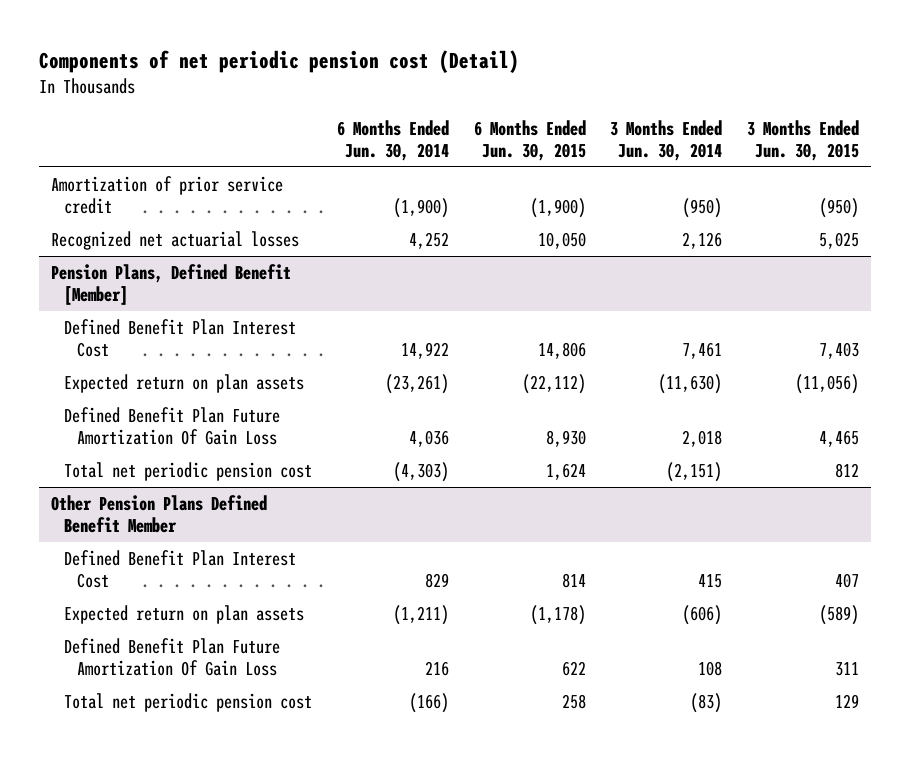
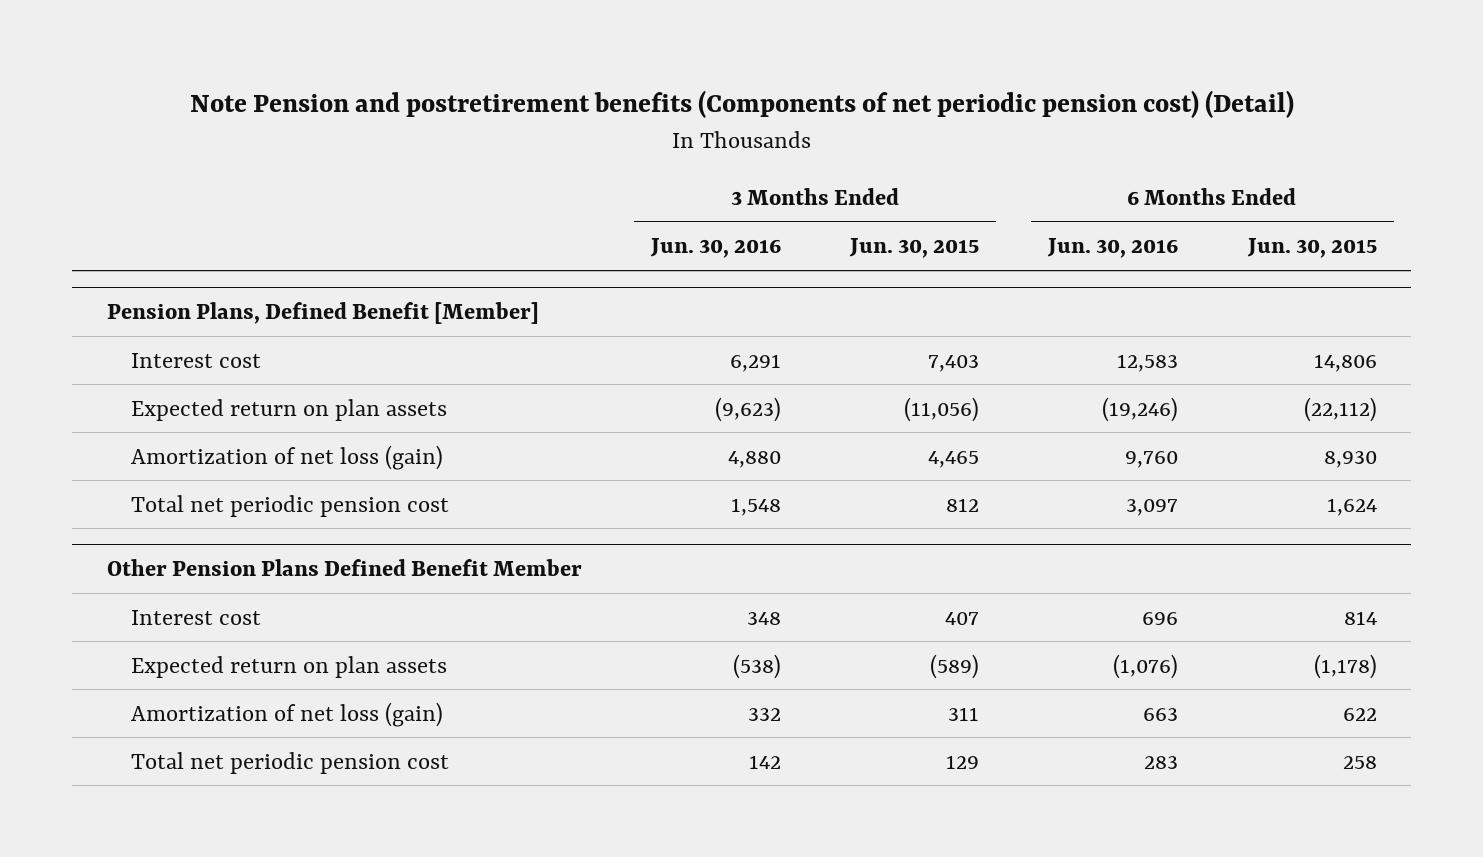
[38,49,519,73] Components of net periodic pension cost (Detail) -> [189,90,1294,119] Note Pension and postretirement benefits (Components of net periodic pension cost) (Detail)
[336,119,449,162] 6 Months Ended Jun. 30, 2014 -> none
[610,119,723,162] 3 Months Ended Jun. 30, 2014 -> none
none -> [649,238,781,259] Jun. 30, 2016
none -> [1047,238,1179,259] Jun. 30, 2016
[51,175,284,215] Amortization of prior service credit -> none
[51,230,300,250] Recognized net actuarial losses -> none
[64,318,297,358] Defined Benefit Plan Interest Cost -> [131,352,262,368] Interest cost
[64,406,281,446] Defined Benefit Plan Future Amortization Of Gain Loss -> [131,444,444,470] Amortization of net loss (gain)
[64,549,297,589] Defined Benefit Plan Interest Cost -> [131,609,262,625] Interest cost
[64,637,281,677] Defined Benefit Plan Future Amortization Of Gain Loss -> [131,701,444,727] Amortization of net loss (gain)

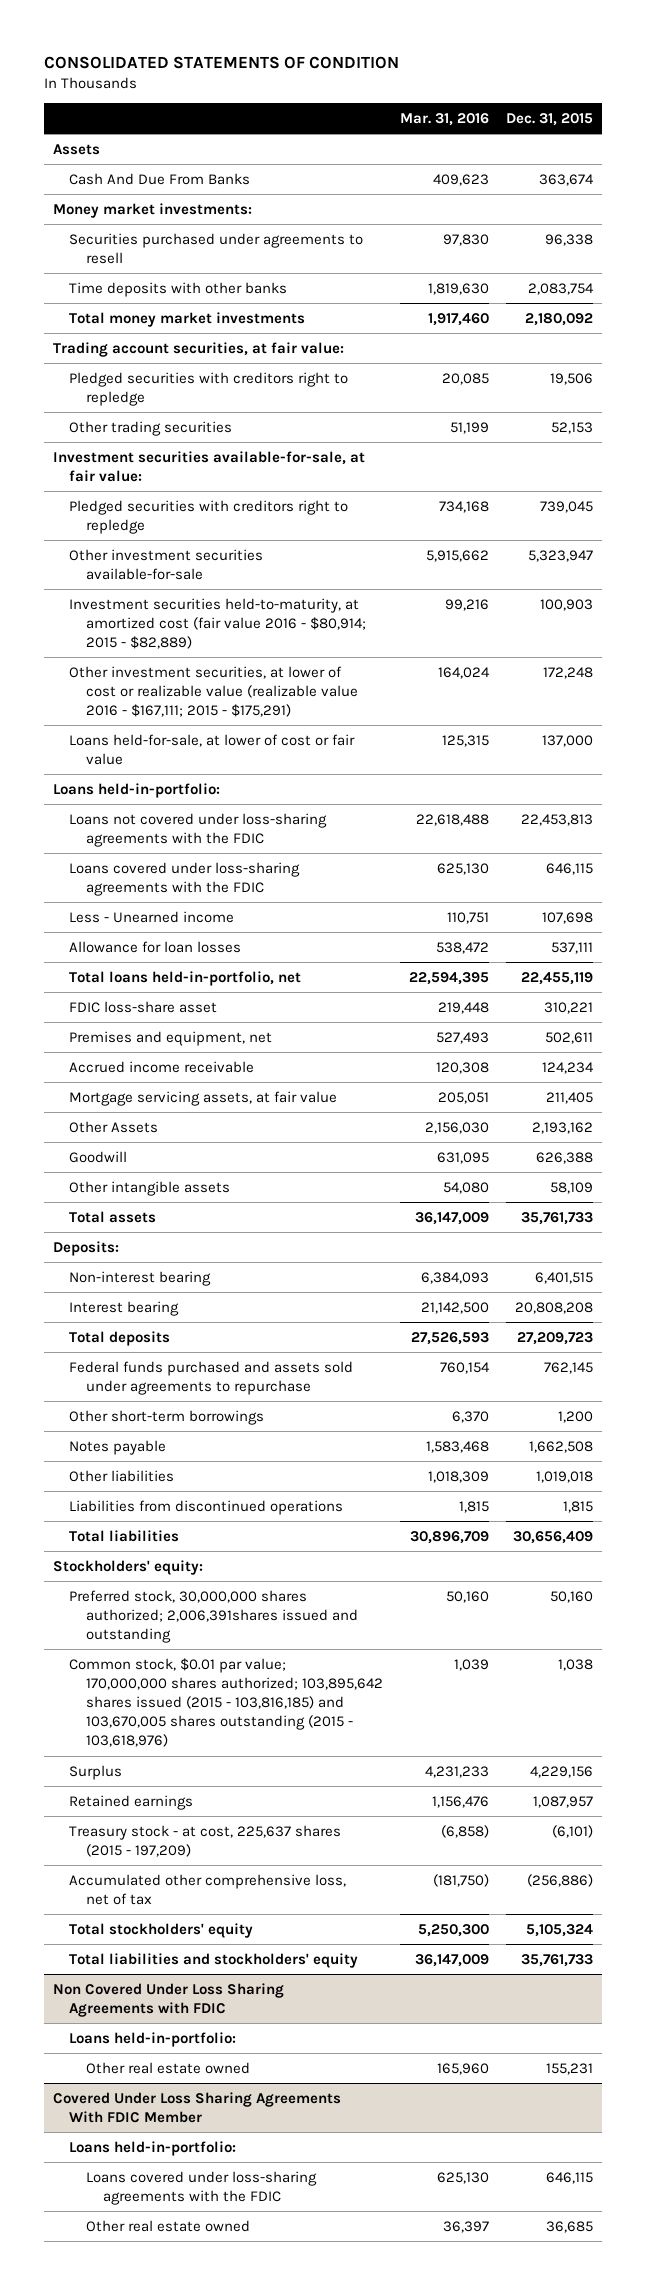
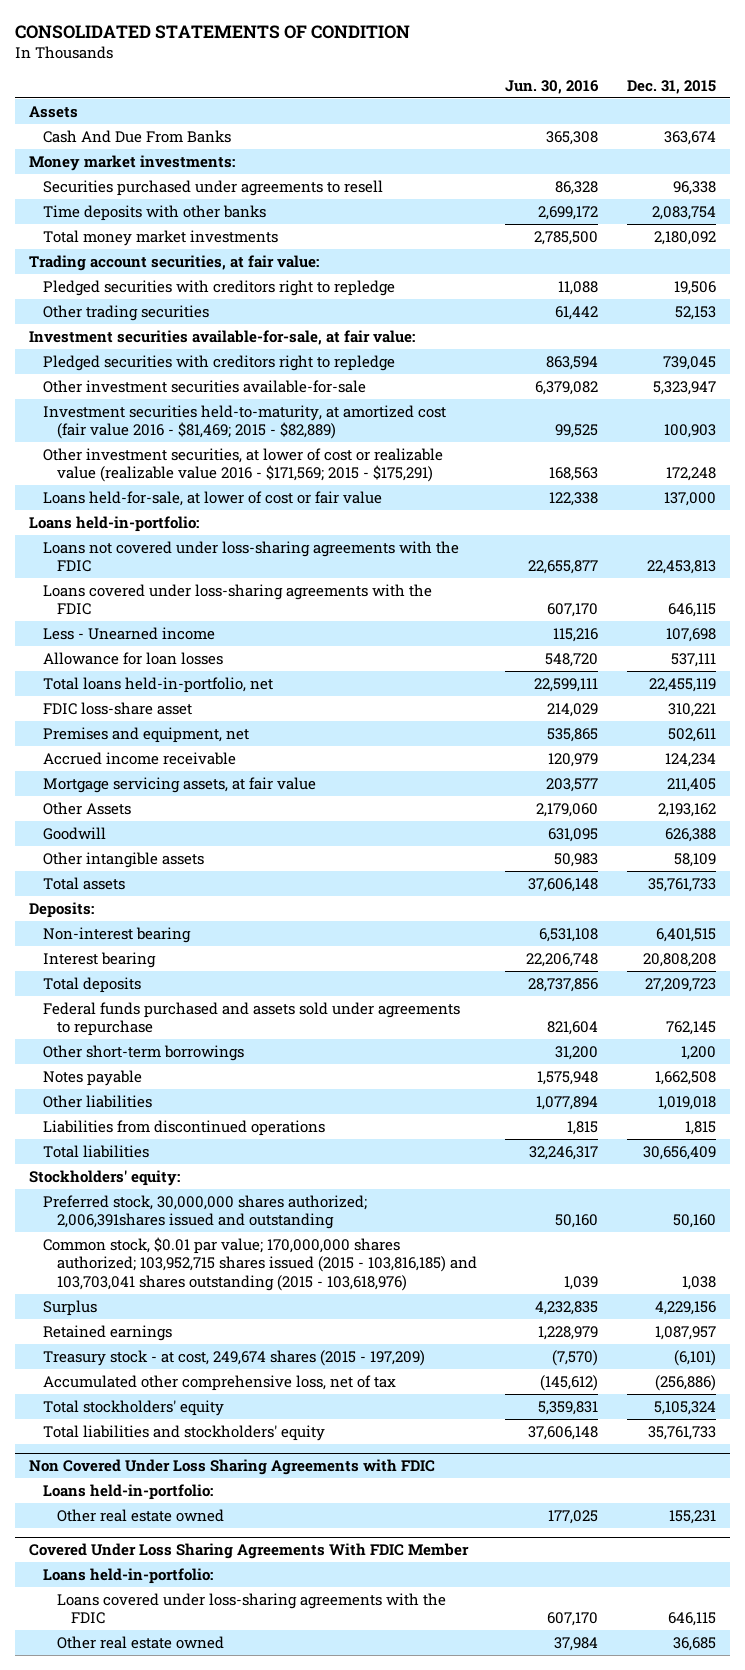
[400,112,490,126] Mar. 31, 2016 -> none
none -> [505,80,600,95] Jun. 30, 2016
[69,597,366,650] Investment securities held-to-maturity, at amortized cost (fair value 2016 - $80,914; 2015 - $82,889) -> [42,404,446,440] Investment securities held-to-maturity, at amortized cost (fair value 2016 - $81,469; 2015 - $82,889)
[69,665,358,718] Other investment securities, at lower of cost or realizable value (realizable value 2016 - $167,111; 2015 - $175,291) -> [42,447,443,483] Other investment securities, at lower of cost or realizable value (realizable value 2016 - $171,569; 2015 - $175,291)
[69,1657,383,1748] Common stock, $0.01 par value; 170,000,000 shares authorized; 103,895,642 shares issued (2015 - 103,816,185) and 103,670,005 shares outstanding (2015 - 103,618,976) -> [42,1236,477,1291] Common stock, $0.01 par value; 170,000,000 shares authorized; 103,952,715 shares issued (2015 - 103,816,185) and 103,703,041 shares outstanding (2015 - 103,618,976)
[69,1824,342,1857] Treasury stock - at cost, 225,637 shares (2015 - 197,209) -> [42,1349,425,1366] Treasury stock - at cost, 249,674 shares (2015 - 197,209)

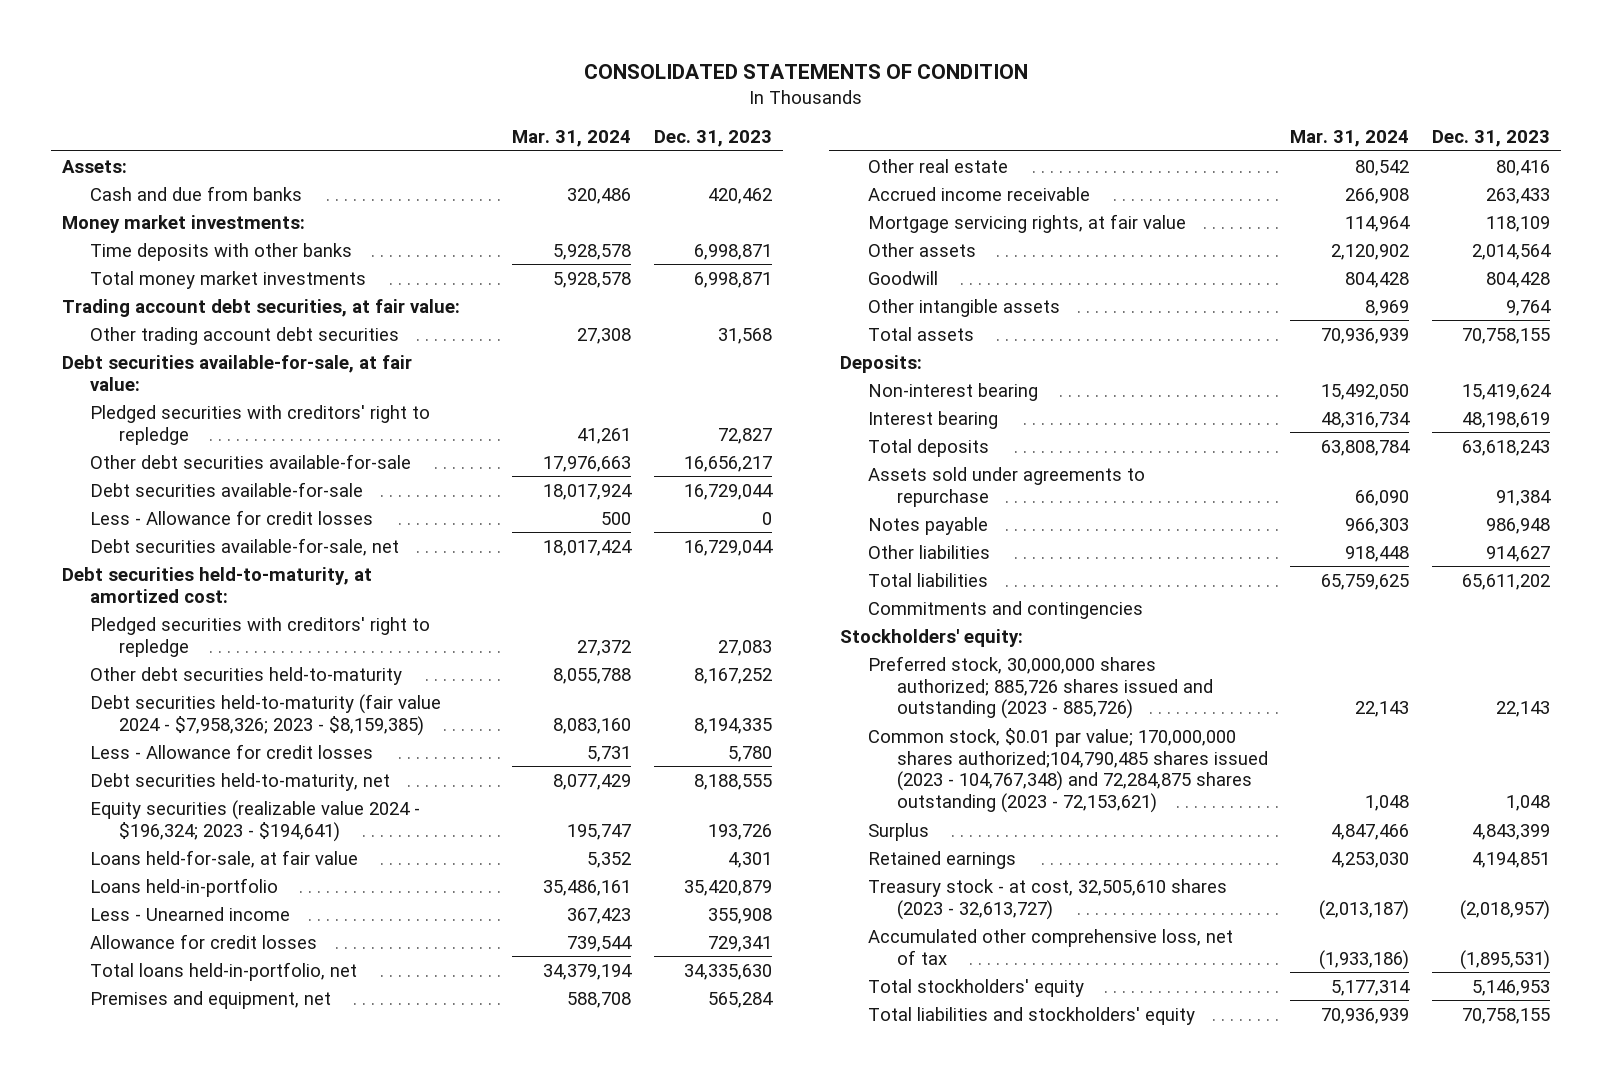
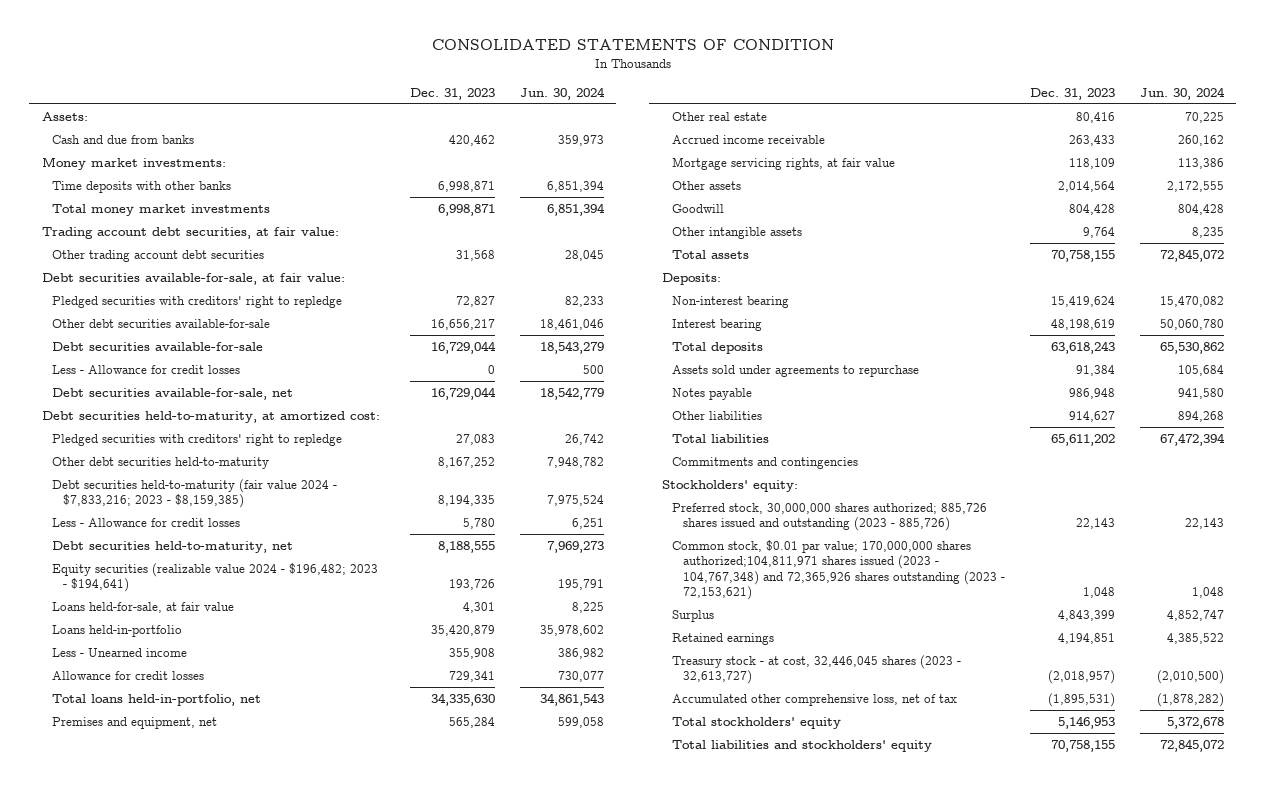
[512,130,632,148] Mar. 31, 2024 -> none
none -> [519,86,605,100] Jun. 30, 2024
[90,693,442,736] Debt securities held-to-maturity (fair value 2024 - $7,958,326; 2023 - $8,159,385) -> [52,478,338,509] Debt securities held-to-maturity (fair value 2024 - $7,833,216; 2023 - $8,159,385)
[90,799,421,842] Equity securities (realizable value 2024 - $196,324; 2023 - $194,641) -> [52,562,379,593] Equity securities (realizable value 2024 - $196,482; 2023 - $194,641)
[868,727,1268,814] Common stock, $0.01 par value; 170,000,000 shares authorized;104,790,485 shares issued (2023 - 104,767,348) and 72,284,875 shares outstanding (2023 - 72,153,621) -> [672,539,1005,601] Common stock, $0.01 par value; 170,000,000 shares authorized;104,811,971 shares issued (2023 - 104,767,348) and 72,365,926 shares outstanding (2023 - 72,153,621)
[868,878,1228,920] Treasury stock - at cost, 32,505,610 shares (2023 - 32,613,727) -> [672,654,962,685] Treasury stock - at cost, 32,446,045 shares (2023 - 32,613,727)

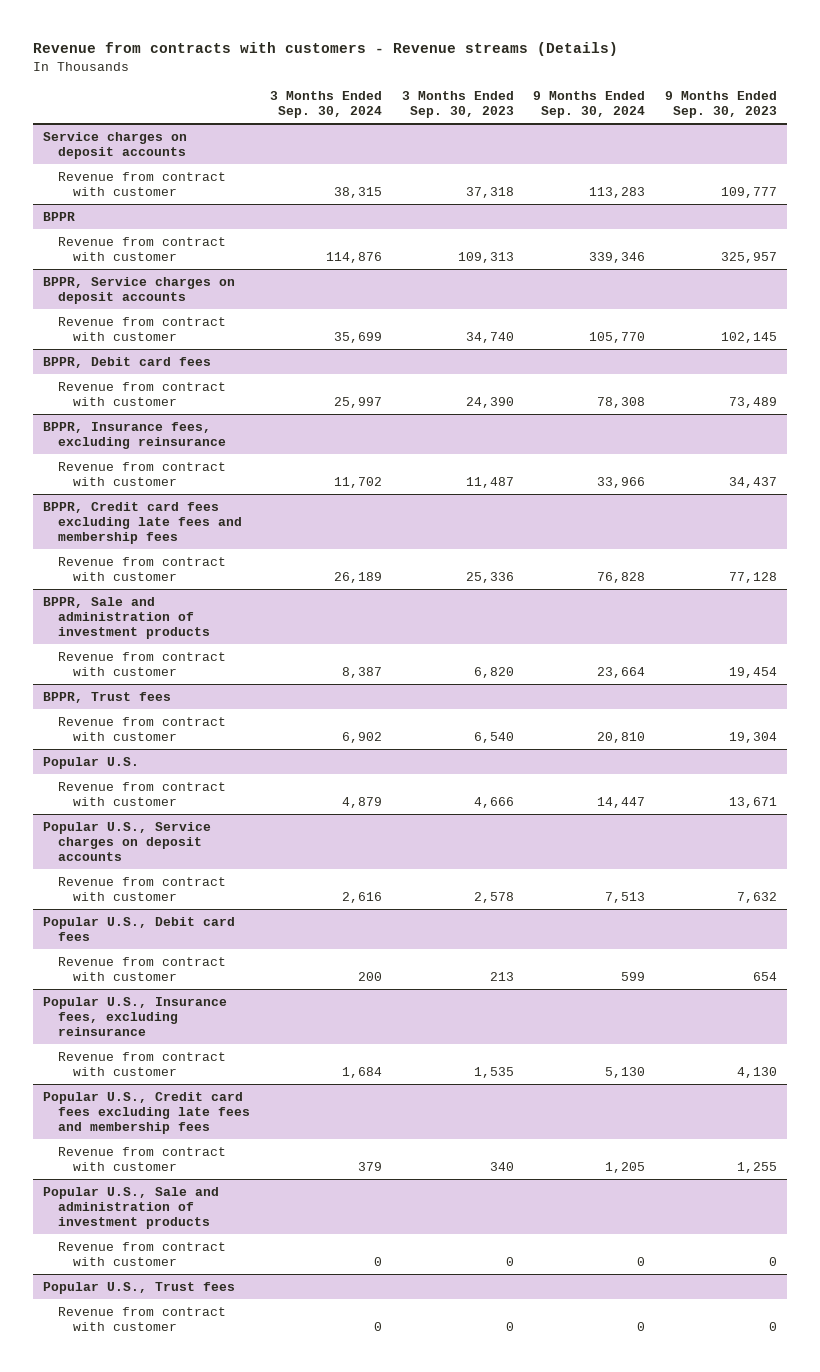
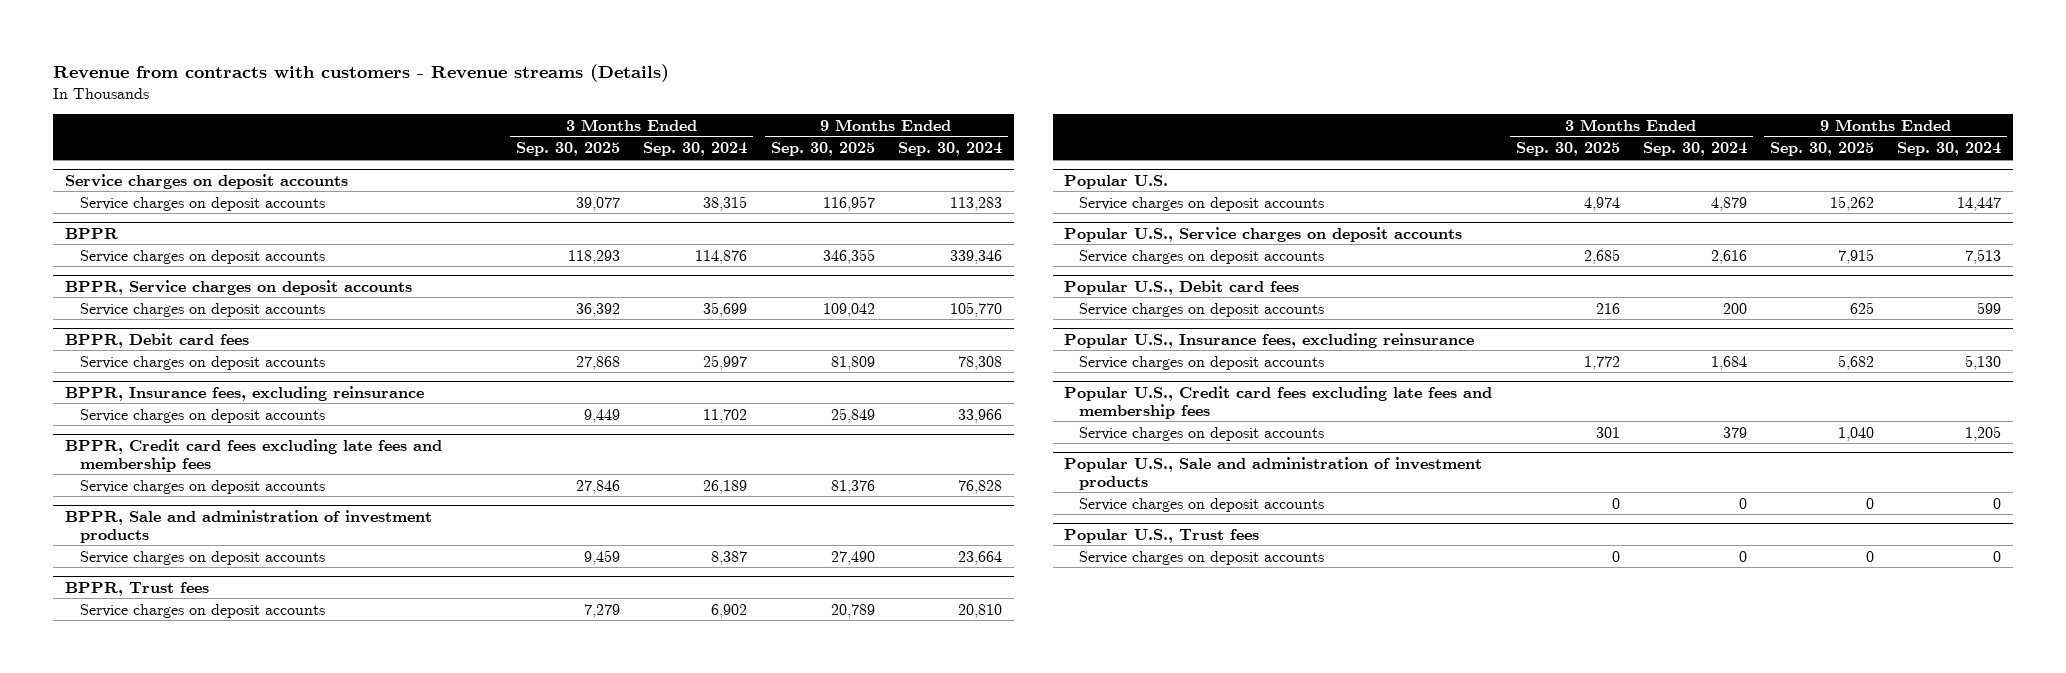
[401,91,514,119] 3 Months Ended Sep. 30, 2023 -> none
[664,91,777,119] 9 Months Ended Sep. 30, 2023 -> none
none -> [516,142,621,157] Sep. 30, 2025
none -> [770,142,875,157] Sep. 30, 2025
[58,171,227,196] Revenue from contract with customer -> [79,196,325,211] Service charges on deposit accounts
[58,236,227,261] Revenue from contract with customer -> [79,249,325,264] Service charges on deposit accounts
[58,316,227,341] Revenue from contract with customer -> [79,302,325,317] Service charges on deposit accounts
[58,381,227,406] Revenue from contract with customer -> [79,355,325,370] Service charges on deposit accounts
[58,461,227,486] Revenue from contract with customer -> [79,408,325,423] Service charges on deposit accounts
[58,556,227,581] Revenue from contract with customer -> [79,479,325,494] Service charges on deposit accounts
[58,651,227,676] Revenue from contract with customer -> [79,550,325,565] Service charges on deposit accounts
[58,716,227,741] Revenue from contract with customer -> [79,603,325,618] Service charges on deposit accounts
[58,781,227,806] Revenue from contract with customer -> [1079,196,1325,211] Service charges on deposit accounts
[58,876,227,901] Revenue from contract with customer -> [1079,249,1325,264] Service charges on deposit accounts
[58,956,227,981] Revenue from contract with customer -> [1079,302,1325,317] Service charges on deposit accounts
[58,1051,227,1076] Revenue from contract with customer -> [1079,355,1325,370] Service charges on deposit accounts
[58,1146,227,1171] Revenue from contract with customer -> [1079,426,1325,441] Service charges on deposit accounts
[58,1241,227,1266] Revenue from contract with customer -> [1079,497,1325,512] Service charges on deposit accounts
[58,1306,227,1331] Revenue from contract with customer -> [1079,550,1325,565] Service charges on deposit accounts

